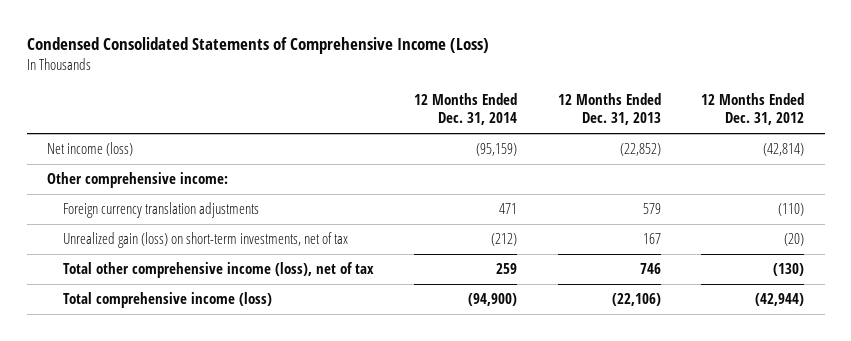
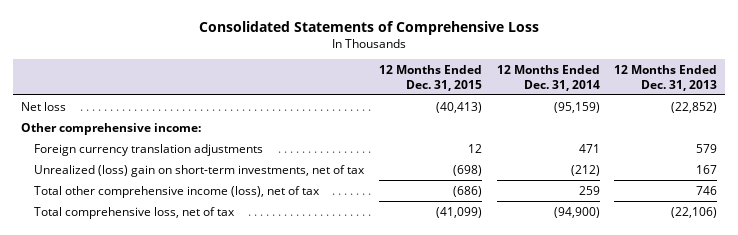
[26,36,489,54] Condensed Consolidated Statements of Comprehensive Income (Loss) -> [199,20,540,35] Consolidated Statements of Comprehensive Loss
[701,92,805,126] 12 Months Ended Dec. 31, 2012 -> none
none -> [378,64,482,91] 12 Months Ended Dec. 31, 2015
[47,142,134,157] Net income (loss) -> [20,101,66,111] Net loss
[62,232,348,249] Unrealized gain (loss) on short-term investments, net of tax -> [34,164,366,177] Unrealized (loss) gain on short-term investments, net of tax
[62,292,272,309] Total comprehensive income (loss) -> [34,206,236,219] Total comprehensive loss, net of tax

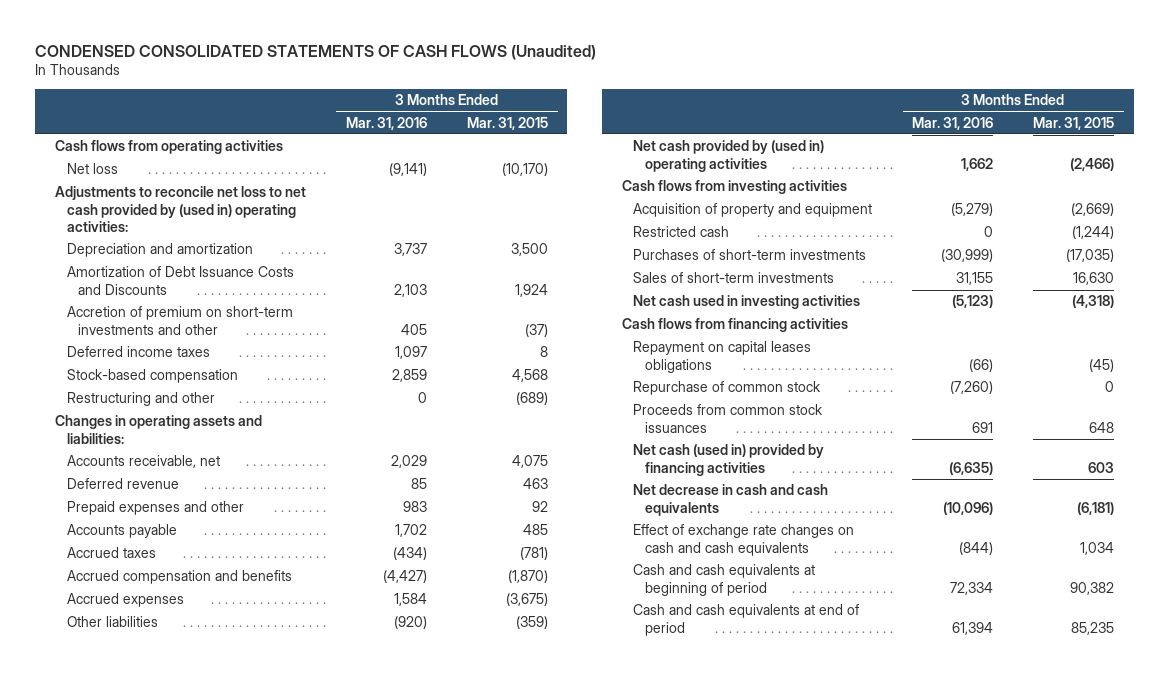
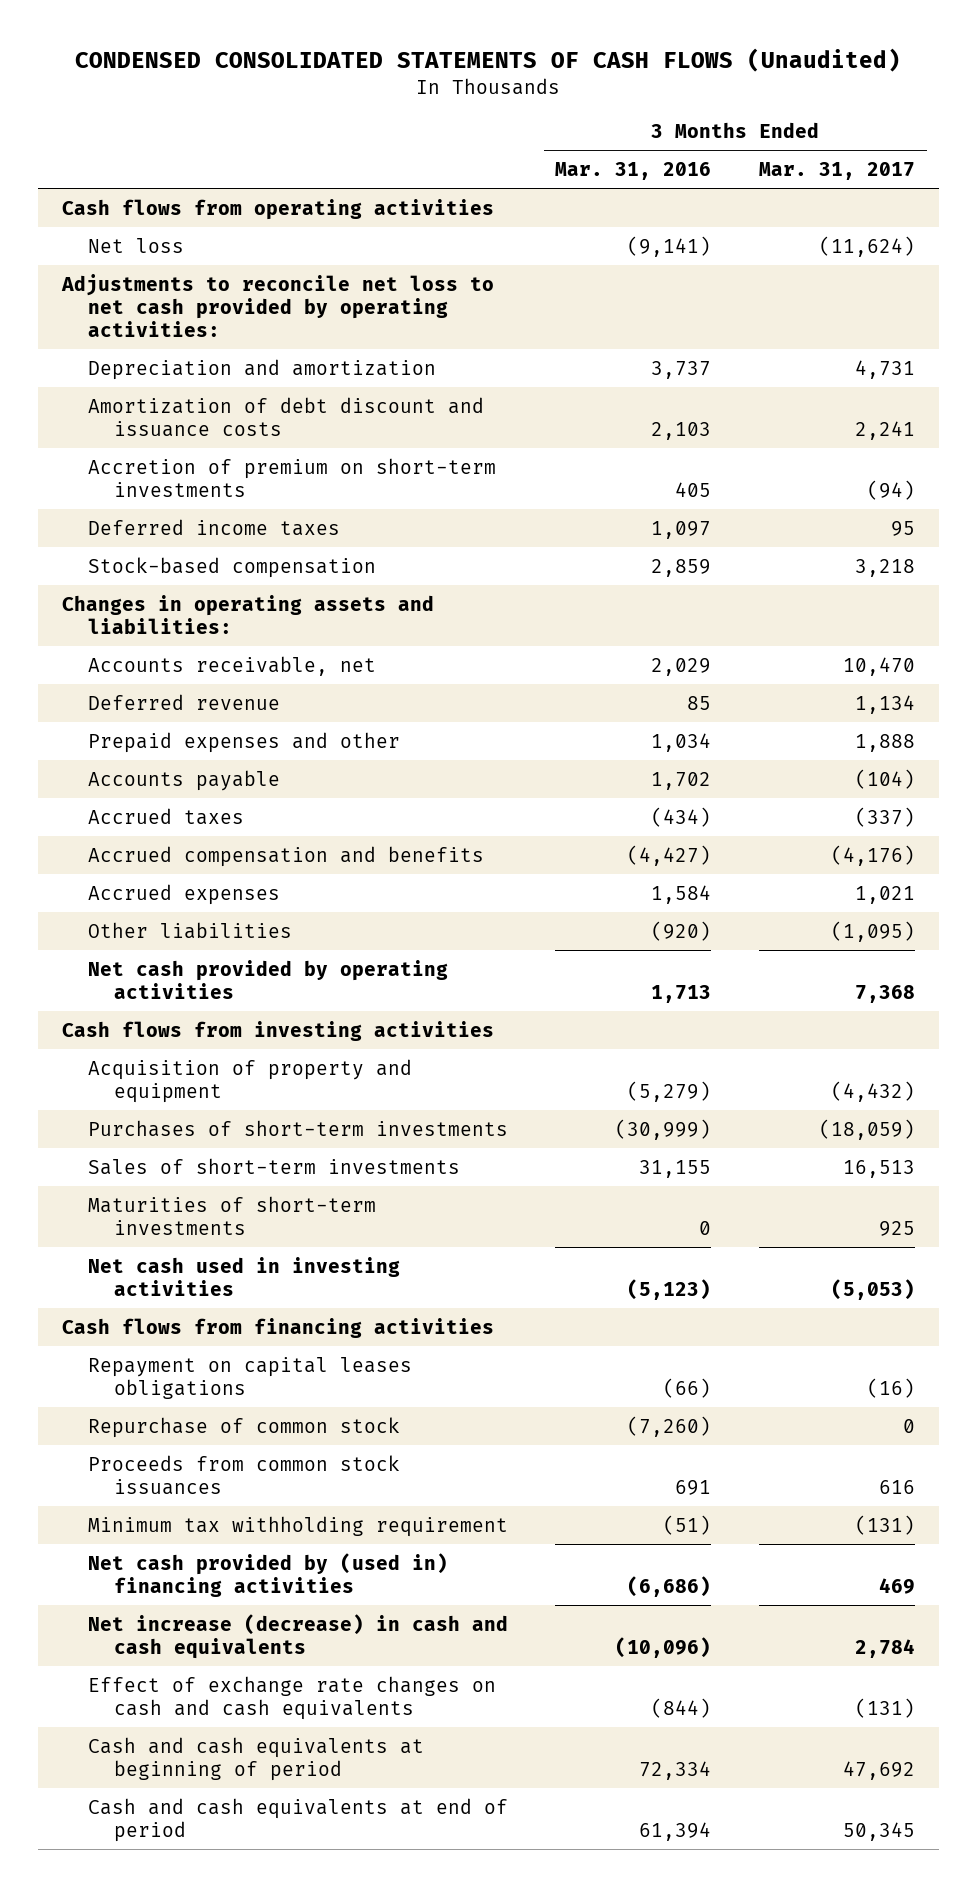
[466,116,548,130] Mar. 31, 2015 -> none
none -> [758,162,915,181] Mar. 31, 2017
[55,186,307,233] Adjustments to reconcile net loss to net cash provided by (used in) operating activities: -> [61,273,495,337] Adjustments to reconcile net loss to net cash provided by operating activities:
[66,266,294,295] Amortization of Debt Issuance Costs and Discounts -> [87,396,484,437] Amortization of debt discount and issuance costs
[66,306,293,335] Accretion of premium on short-term investments and other -> [87,457,496,497] Accretion of premium on short-term investments
[66,392,215,407] Restructuring and other -> none
[402,501,427,513] 983 -> [651,732,712,752] 1,034
[633,140,825,172] Net cash provided by (used in) operating activities -> [87,959,448,999] Net cash provided by operating activities
[961,157,994,171] 1,662 -> [651,984,712,1003] 1,713
[633,226,730,238] Restricted cash -> none
none -> [87,1195,376,1235] Maturities of short-term investments
none -> [87,1515,508,1537] Minimum tax withholding requirement
[633,444,825,476] Net cash (used in) provided by financing activities -> [87,1552,448,1597] Net cash provided by (used in) financing activities
[949,461,994,475] (6,635) -> [627,1575,712,1597] (6,686)
[633,484,829,516] Net decrease in cash and cash equivalents -> [87,1613,508,1659] Net increase (decrease) in cash and cash equivalents

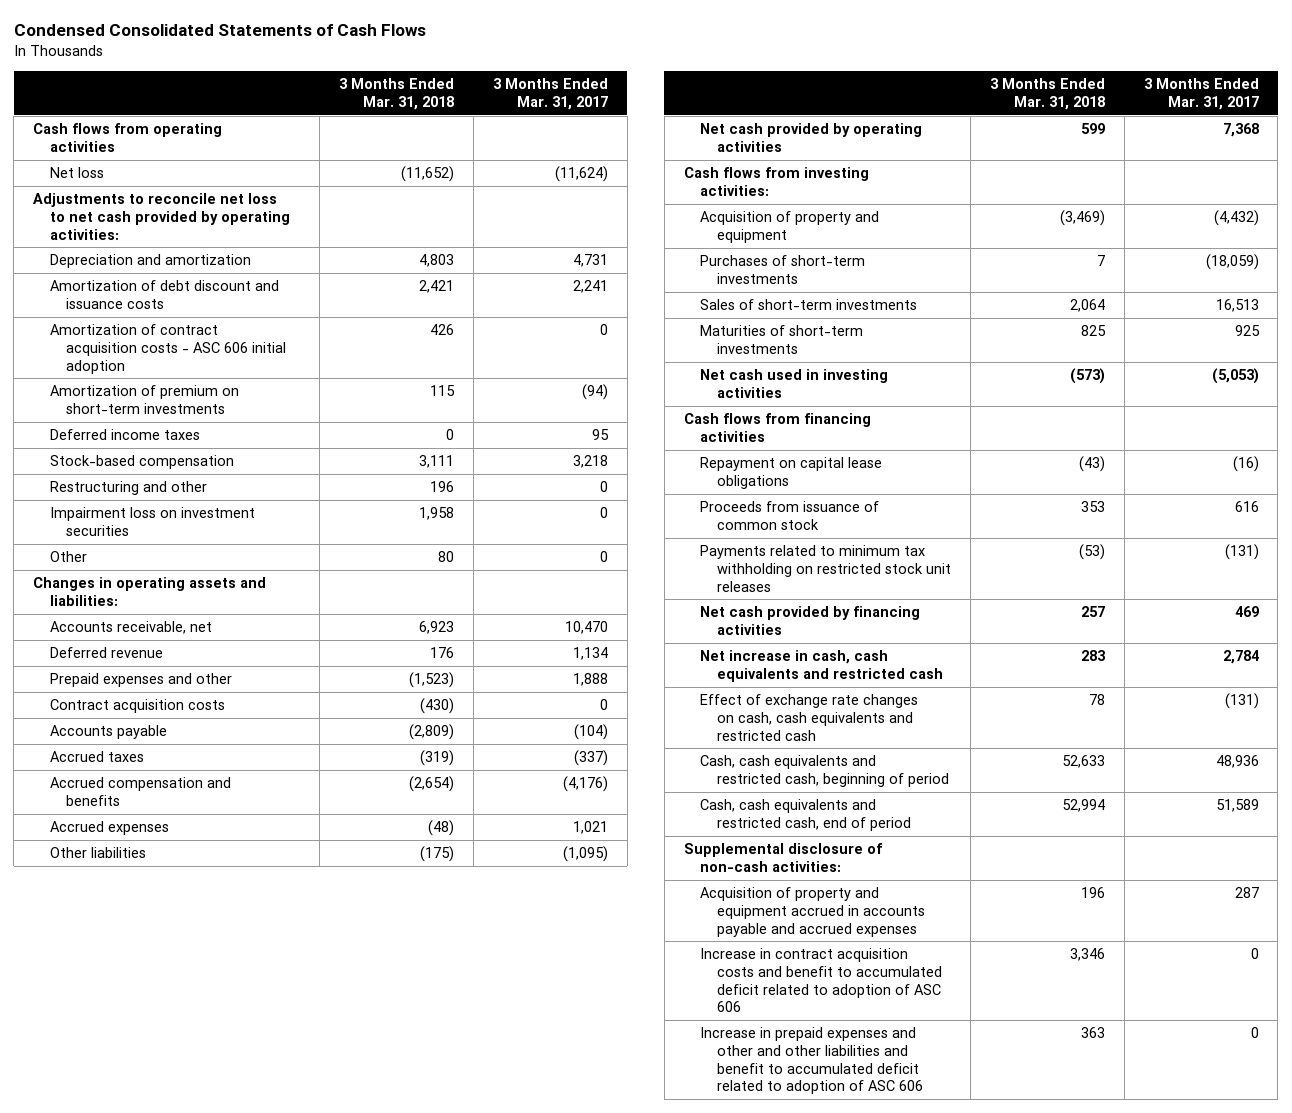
[75,47,902,72] CONDENSED CONSOLIDATED STATEMENTS OF CASH FLOWS (Unaudited) -> [13,24,426,37] Condensed Consolidated Statements of Cash Flows
[555,162,712,181] Mar. 31, 2016 -> none
none -> [339,78,455,110] 3 Months Ended Mar. 31, 2018
none -> [49,324,287,374] Amortization of contract acquisition costs - ASC 606 initial adoption
[87,457,496,497] Accretion of premium on short-term investments -> [49,385,239,414] Amortization of premium on short-term investments
none -> [49,481,207,496] Restructuring and other
none -> [49,507,255,536] Impairment loss on investment securities
none -> [49,551,87,563] Other
none -> [49,699,225,714] Contract acquisition costs
[62,1020,495,1041] Cash flows from investing activities -> [683,167,869,196] Cash flows from investing activities:
[87,1416,400,1438] Repurchase of common stock -> none
[87,1356,412,1399] Repayment on capital leases obligations -> [700,457,883,489] Repayment on capital lease obligations
[87,1454,400,1495] Proceeds from common stock issuances -> [700,501,880,530] Proceeds from issuance of common stock
[87,1515,508,1537] Minimum tax withholding requirement -> [700,545,951,592] Payments related to minimum tax withholding on restricted stock unit releases
[87,1552,448,1597] Net cash provided by (used in) financing activities -> [700,606,921,635] Net cash provided by financing activities
[87,1613,508,1659] Net increase (decrease) in cash and cash equivalents -> [700,650,943,682] Net increase in cash, cash equivalents and restricted cash
[87,1675,496,1720] Effect of exchange rate changes on cash and cash equivalents -> [700,694,919,741] Effect of exchange rate changes on cash, cash equivalents and restricted cash
[87,1736,424,1781] Cash and cash equivalents at beginning of period -> [700,755,949,787] Cash, cash equivalents and restricted cash, beginning of period
[842,1760,915,1780] 47,692 -> [1215,755,1259,769] 48,936
[87,1797,508,1842] Cash and cash equivalents at end of period -> [700,799,911,831] Cash, cash equivalents and restricted cash, end of period
[842,1821,915,1841] 50,345 -> [1215,799,1259,813] 51,589
none -> [683,843,882,872] Supplemental disclosure of non-cash activities:
none -> [700,887,925,937] Acquisition of property and equipment accrued in accounts payable and accrued expenses
none -> [700,948,942,1013] Increase in contract acquisition costs and benefit to accumulated deficit related to adoption of ASC 606
none -> [700,1027,923,1095] Increase in prepaid expenses and other and other liabilities and benefit to accumulated deficit related to adoption of ASC 606

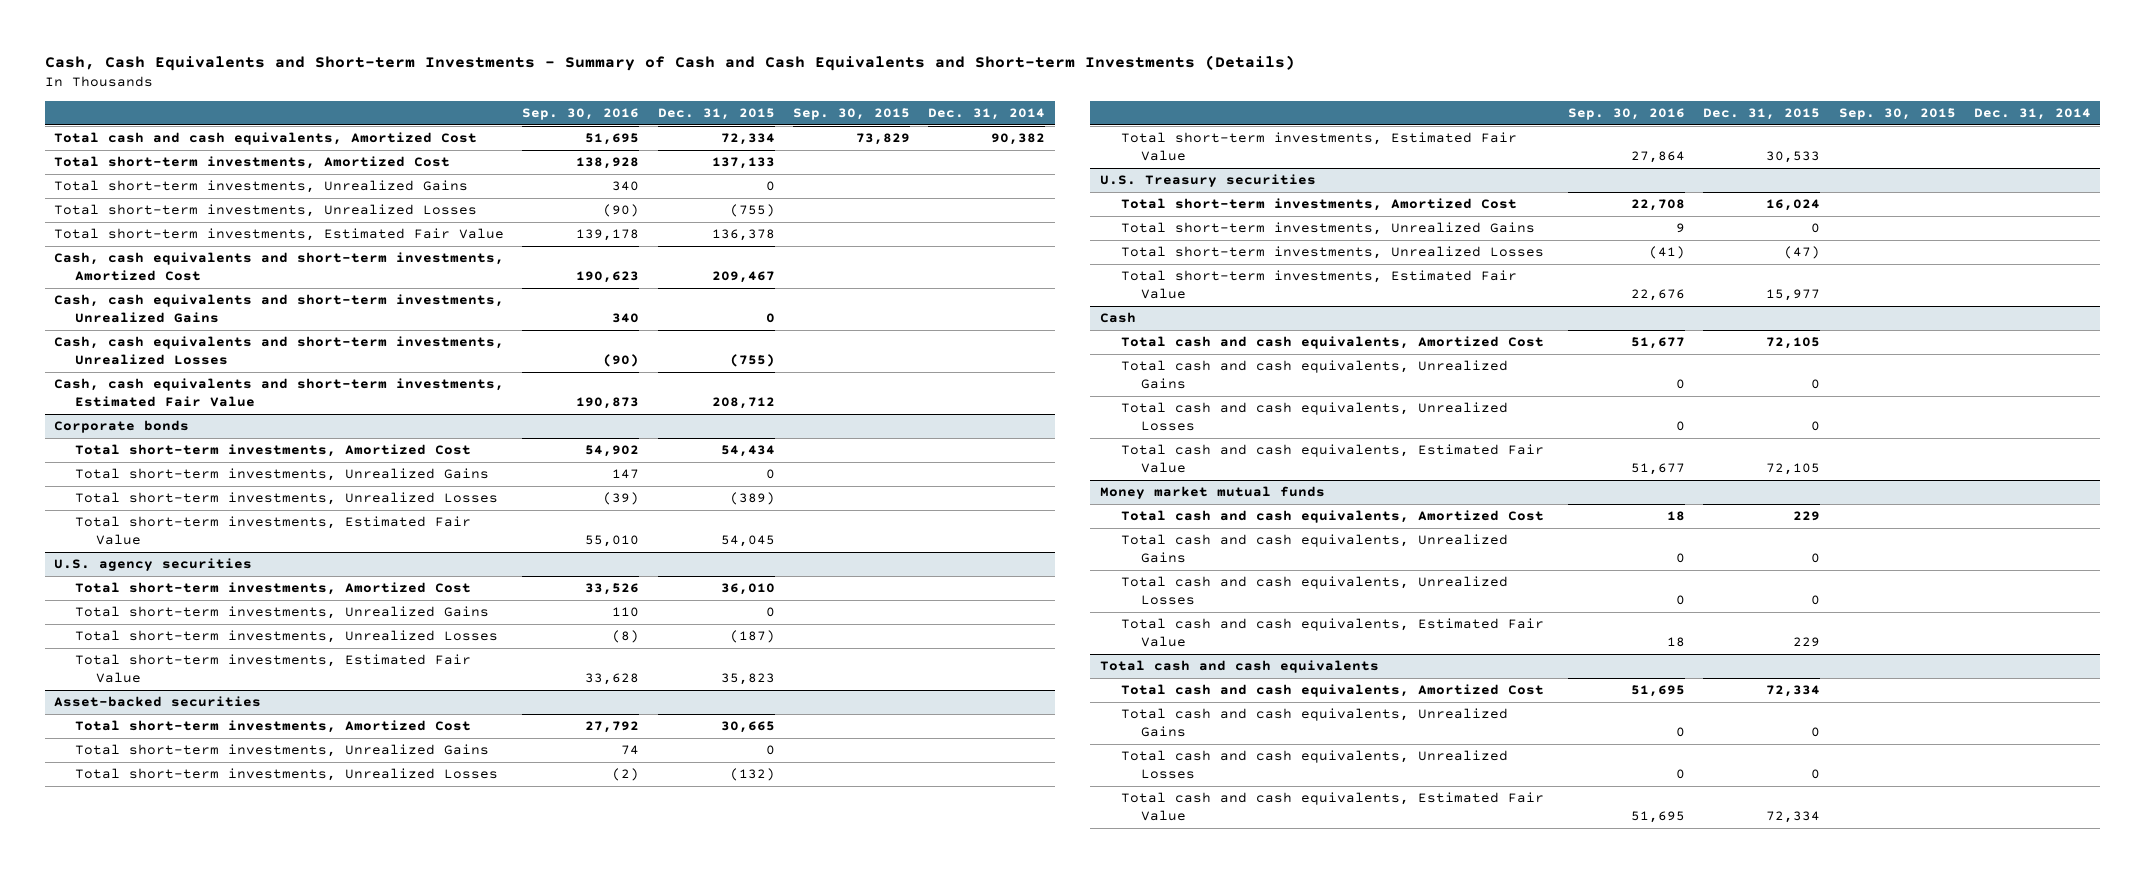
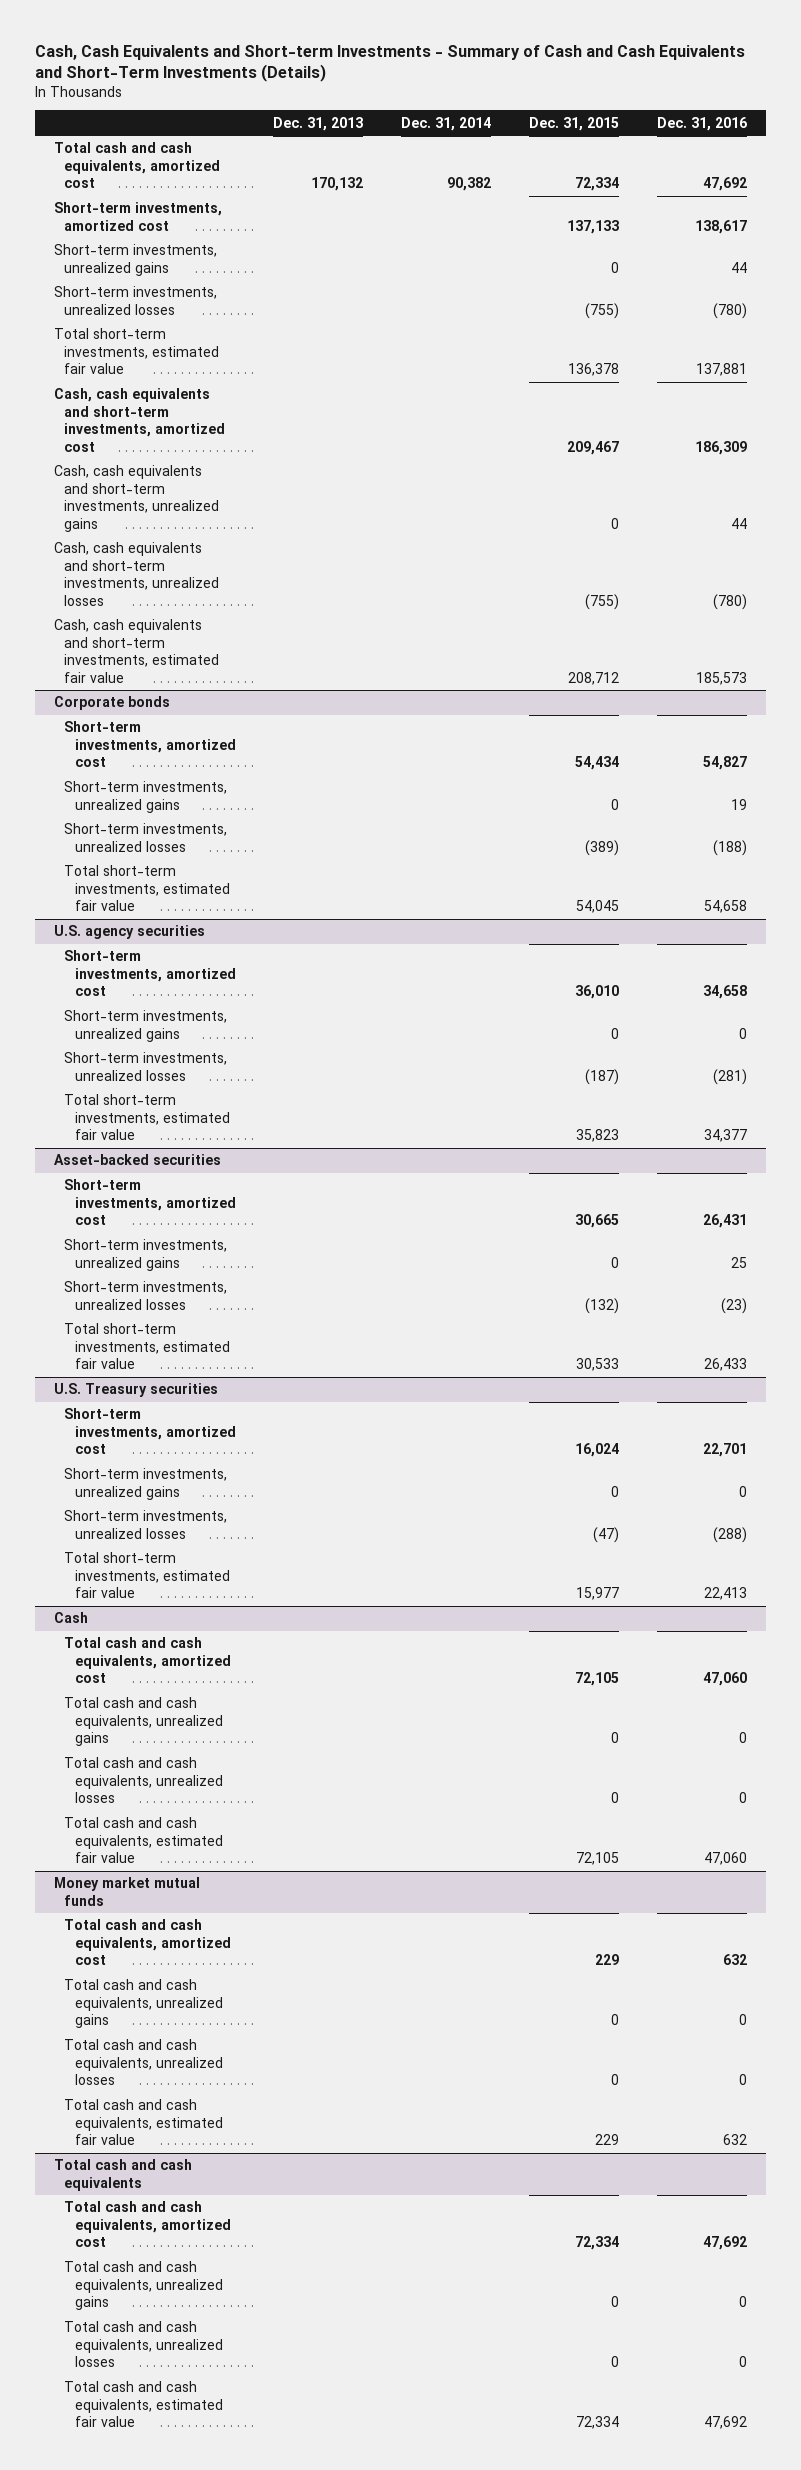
[44,54,1295,71] Cash, Cash Equivalents and Short-term Investments - Summary of Cash and Cash Equivalents and Short-term Investments (Details) -> [35,44,746,83] Cash, Cash Equivalents and Short-term Investments - Summary of Cash and Cash Equivalents and Short-Term Investments (Details)
[522,108,640,121] Sep. 30, 2016 -> none
[792,108,910,121] Sep. 30, 2015 -> none
none -> [273,116,364,131] Dec. 31, 2013
none -> [656,116,747,131] Dec. 31, 2016
[53,132,477,146] Total cash and cash equivalents, Amortized Cost -> [54,142,221,189] Total cash and cash equivalents, amortized cost
[53,156,450,170] Total short-term investments, Amortized Cost -> [54,202,223,231] Short-term investments, amortized cost
[53,180,468,194] Total short-term investments, Unrealized Gains -> [54,244,218,276] Short-term investments, unrealized gains
[53,204,477,218] Total short-term investments, Unrealized Losses -> [54,286,218,315] Short-term investments, unrealized losses
[53,228,504,242] Total short-term investments, Estimated Fair Value -> [54,328,220,375] Total short-term investments, estimated fair value
[53,252,504,282] Cash, cash equivalents and short-term investments, Amortized Cost -> [54,388,226,452] Cash, cash equivalents and short-term investments, amortized cost
[53,294,504,324] Cash, cash equivalents and short-term investments, Unrealized Gains -> [54,465,220,532] Cash, cash equivalents and short-term investments, unrealized gains
[53,336,504,366] Cash, cash equivalents and short-term investments, Unrealized Losses -> [54,542,220,606] Cash, cash equivalents and short-term investments, unrealized losses
[53,378,504,408] Cash, cash equivalents and short-term investments, Estimated Fair Value -> [54,619,220,683] Cash, cash equivalents and short-term investments, estimated fair value
[74,444,471,458] Total short-term investments, Amortized Cost -> [64,721,236,768] Short-term investments, amortized cost
[74,468,489,482] Total short-term investments, Unrealized Gains -> [64,781,228,813] Short-term investments, unrealized gains
[74,492,498,506] Total short-term investments, Unrealized Losses -> [64,823,228,852] Short-term investments, unrealized losses
[74,516,471,546] Total short-term investments, Estimated Fair Value -> [64,865,230,912] Total short-term investments, estimated fair value
[74,582,471,596] Total short-term investments, Amortized Cost -> [64,950,236,997] Short-term investments, amortized cost
[74,606,489,620] Total short-term investments, Unrealized Gains -> [64,1010,228,1042] Short-term investments, unrealized gains
[74,630,498,644] Total short-term investments, Unrealized Losses -> [64,1052,228,1081] Short-term investments, unrealized losses
[74,654,471,684] Total short-term investments, Estimated Fair Value -> [64,1094,230,1141] Total short-term investments, estimated fair value
[74,720,471,734] Total short-term investments, Amortized Cost -> [64,1179,236,1226] Short-term investments, amortized cost
[74,744,489,758] Total short-term investments, Unrealized Gains -> [64,1239,228,1271] Short-term investments, unrealized gains
[74,768,498,782] Total short-term investments, Unrealized Losses -> [64,1281,228,1310] Short-term investments, unrealized losses
[1120,132,1517,162] Total short-term investments, Estimated Fair Value -> [64,1323,230,1370] Total short-term investments, estimated fair value
[1120,198,1517,212] Total short-term investments, Amortized Cost -> [64,1408,236,1455] Short-term investments, amortized cost
[1120,222,1535,236] Total short-term investments, Unrealized Gains -> [64,1468,228,1500] Short-term investments, unrealized gains
[1120,246,1544,260] Total short-term investments, Unrealized Losses -> [64,1510,228,1539] Short-term investments, unrealized losses
[1120,270,1517,300] Total short-term investments, Estimated Fair Value -> [64,1552,230,1599] Total short-term investments, estimated fair value
[1120,336,1544,350] Total cash and cash equivalents, Amortized Cost -> [64,1637,231,1684] Total cash and cash equivalents, amortized cost
[1120,360,1508,390] Total cash and cash equivalents, Unrealized Gains -> [64,1697,223,1747] Total cash and cash equivalents, unrealized gains
[1120,402,1508,432] Total cash and cash equivalents, Unrealized Losses -> [64,1757,223,1804] Total cash and cash equivalents, unrealized losses
[1120,444,1544,474] Total cash and cash equivalents, Estimated Fair Value -> [64,1817,223,1864] Total cash and cash equivalents, estimated fair value
[1120,510,1544,524] Total cash and cash equivalents, Amortized Cost -> [64,1919,231,1966] Total cash and cash equivalents, amortized cost
[1120,534,1508,564] Total cash and cash equivalents, Unrealized Gains -> [64,1979,223,2029] Total cash and cash equivalents, unrealized gains
[1120,576,1508,606] Total cash and cash equivalents, Unrealized Losses -> [64,2039,223,2086] Total cash and cash equivalents, unrealized losses
[1120,618,1544,648] Total cash and cash equivalents, Estimated Fair Value -> [64,2099,223,2146] Total cash and cash equivalents, estimated fair value
[1120,684,1544,698] Total cash and cash equivalents, Amortized Cost -> [64,2201,231,2248] Total cash and cash equivalents, amortized cost
[1120,708,1508,738] Total cash and cash equivalents, Unrealized Gains -> [64,2261,223,2311] Total cash and cash equivalents, unrealized gains
[1120,750,1508,780] Total cash and cash equivalents, Unrealized Losses -> [64,2321,223,2368] Total cash and cash equivalents, unrealized losses
[1120,792,1544,822] Total cash and cash equivalents, Estimated Fair Value -> [64,2381,223,2428] Total cash and cash equivalents, estimated fair value

